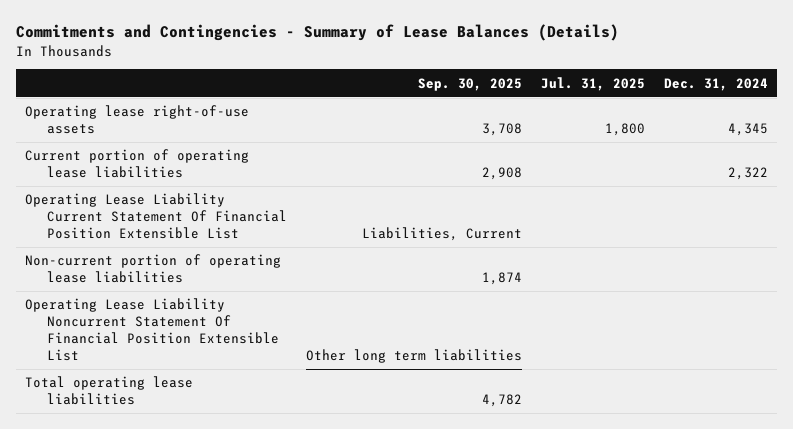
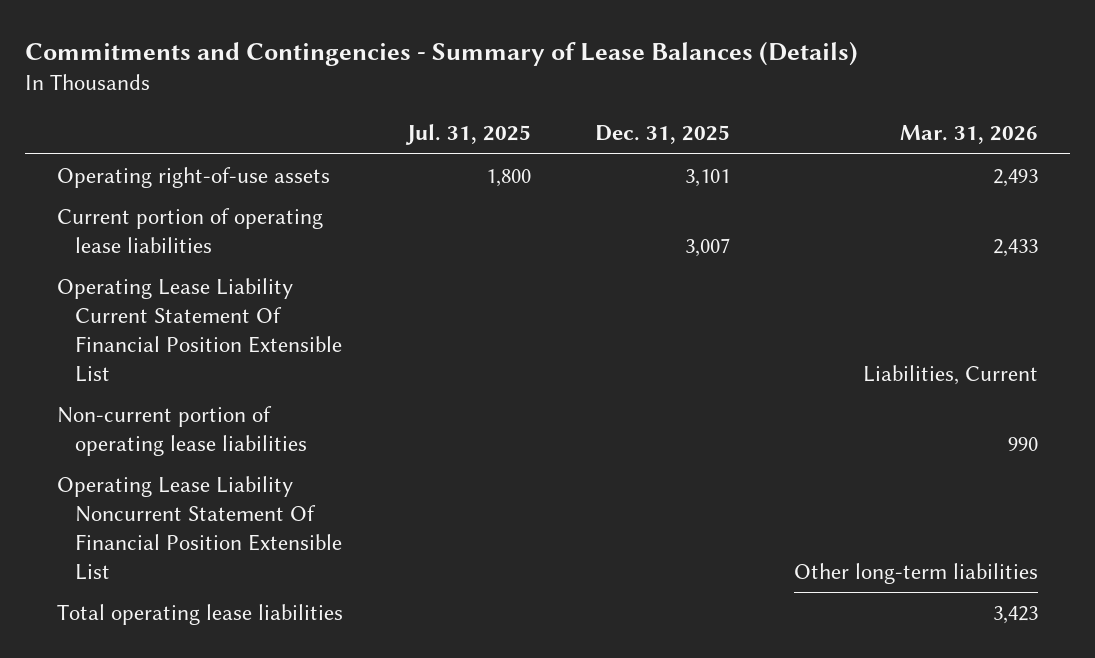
[417,77,522,91] Sep. 30, 2025 -> none
[663,77,768,91] Dec. 31, 2024 -> none
none -> [594,125,730,145] Dec. 31, 2025
none -> [899,125,1038,145] Mar. 31, 2026
[25,105,250,135] Operating lease right-of-use assets -> [57,166,331,188] Operating right-of-use assets

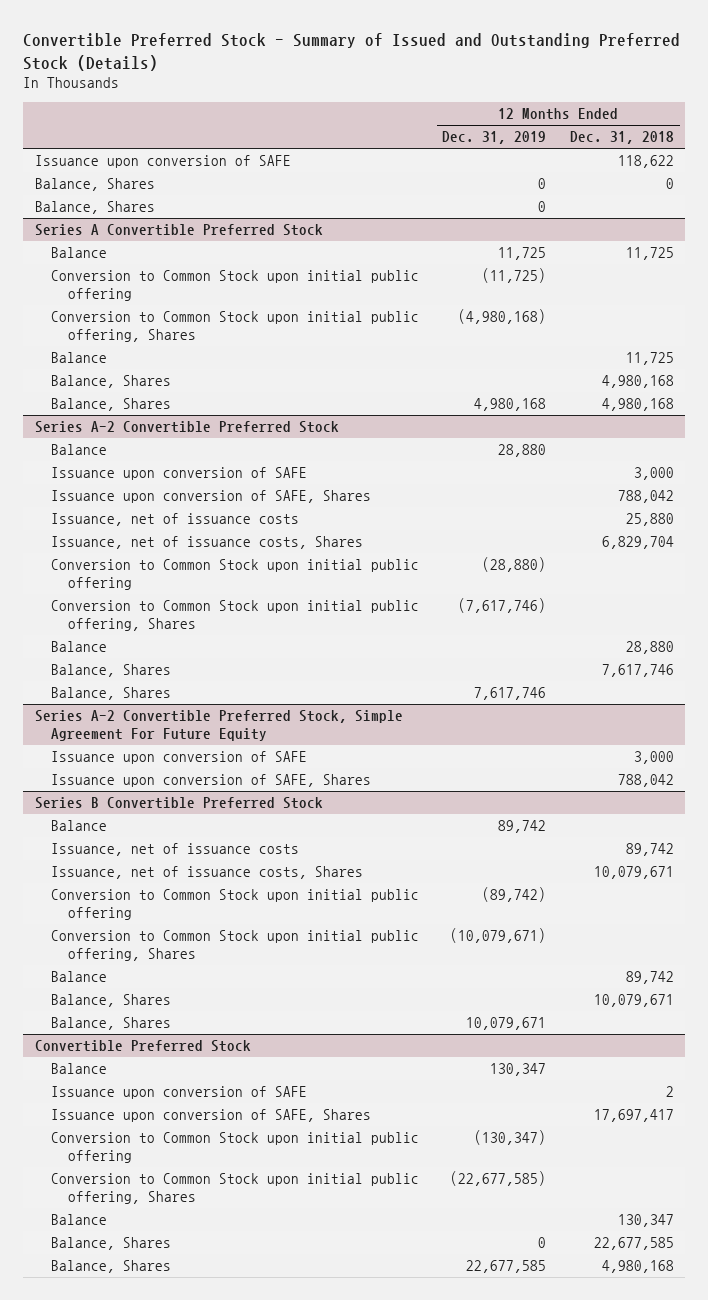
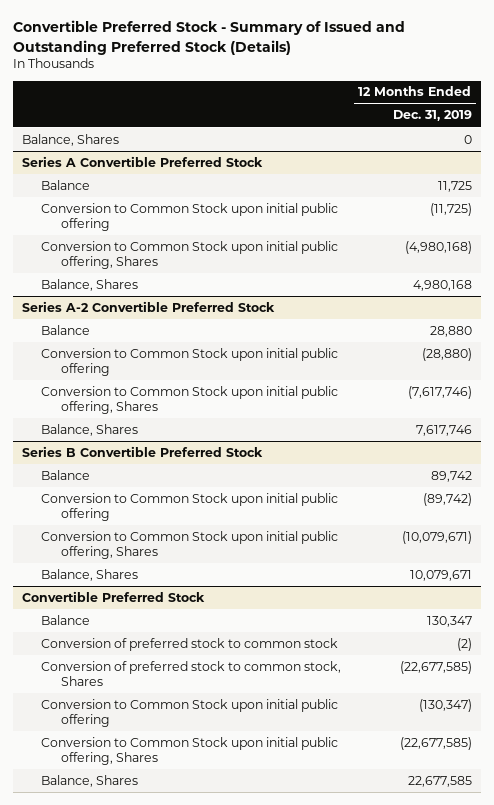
[569,131,674,145] Dec. 31, 2018 -> none
[34,155,291,169] Issuance upon conversion of SAFE -> none
[34,201,155,215] Balance, Shares -> none
[51,352,108,364] Balance -> none
[51,375,172,389] Balance, Shares -> none
[51,467,308,481] Issuance upon conversion of SAFE -> none
[51,490,372,504] Issuance upon conversion of SAFE, Shares -> none
[51,513,300,527] Issuance, net of issuance costs -> none
[51,536,364,550] Issuance, net of issuance costs, Shares -> none
[51,641,108,653] Balance -> none
[51,664,172,678] Balance, Shares -> none
[34,710,403,742] Series A-2 Convertible Preferred Stock, Simple Agreement For Future Equity -> none
[51,751,308,765] Issuance upon conversion of SAFE -> none
[51,774,372,788] Issuance upon conversion of SAFE, Shares -> none
[51,843,300,857] Issuance, net of issuance costs -> none
[51,866,364,880] Issuance, net of issuance costs, Shares -> none
[51,971,108,983] Balance -> none
[51,994,172,1008] Balance, Shares -> none
[51,1086,308,1100] Issuance upon conversion of SAFE -> none
[51,1109,372,1123] Issuance upon conversion of SAFE, Shares -> none
none -> [41,637,339,651] Conversion of preferred stock to common stock
none -> [41,660,342,687] Conversion of preferred stock to common stock, Shares
[51,1214,108,1226] Balance -> none
[51,1237,172,1251] Balance, Shares -> none

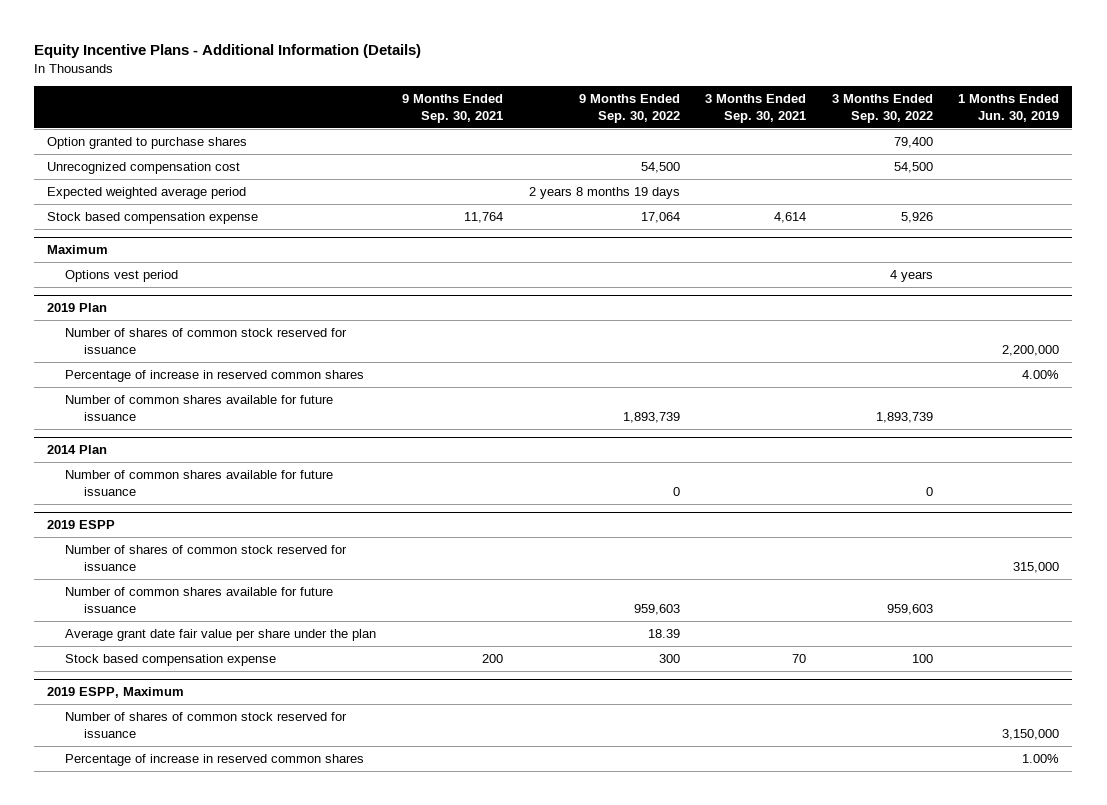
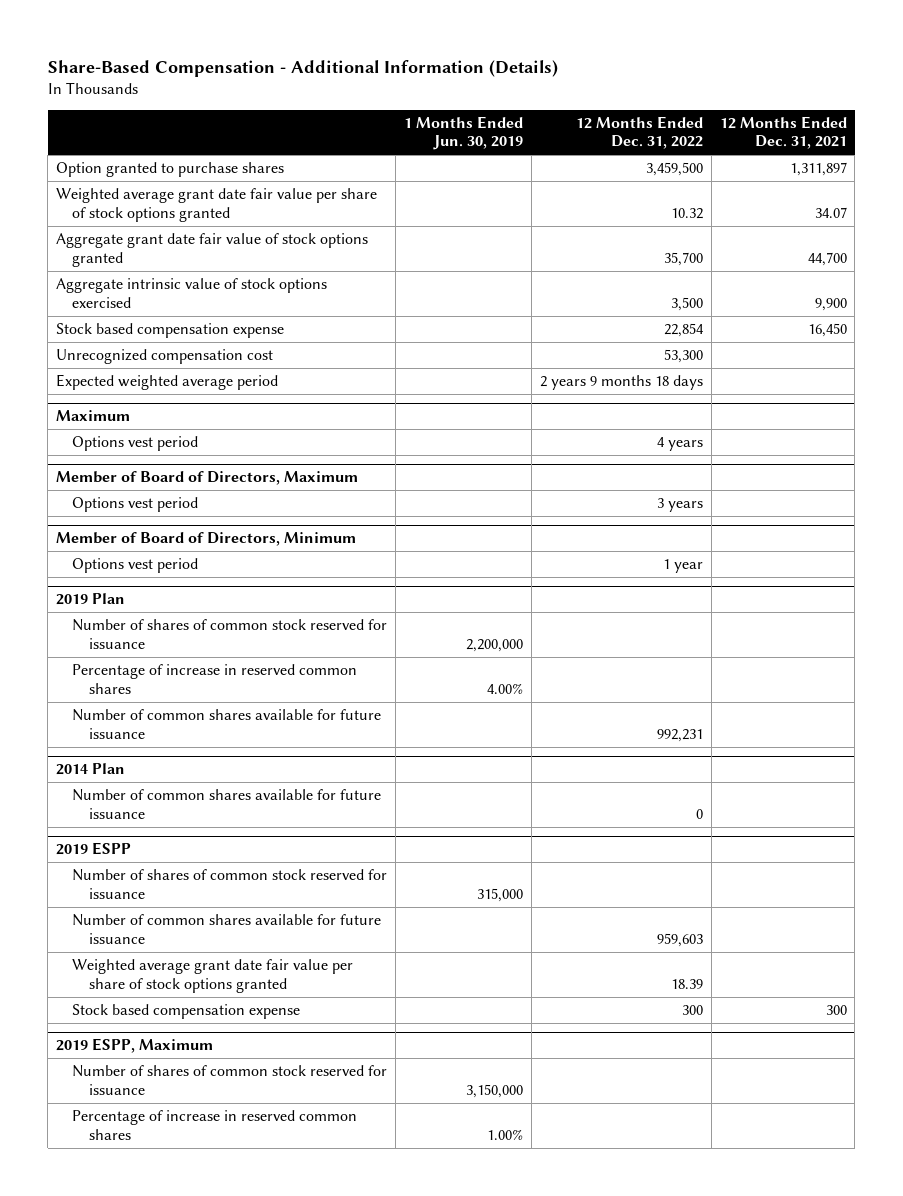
[34,43,422,58] Equity Incentive Plans - Additional Information (Details) -> [47,59,558,77] Share-Based Compensation - Additional Information (Details)
[402,93,504,123] 9 Months Ended Sep. 30, 2021 -> none
[578,93,680,123] 9 Months Ended Sep. 30, 2022 -> none
[705,93,807,123] 3 Months Ended Sep. 30, 2021 -> none
[831,93,933,123] 3 Months Ended Sep. 30, 2022 -> none
none -> [575,115,703,150] 12 Months Ended Dec. 31, 2022
none -> [719,115,847,150] 12 Months Ended Dec. 31, 2021
none -> [56,187,378,222] Weighted average grant date fair value per share of stock options granted
none -> [56,232,369,267] Aggregate grant date fair value of stock options granted
none -> [56,277,328,308] Aggregate intrinsic value of stock options exercised
[47,211,259,224] Stock based compensation expense -> [56,322,285,338] Stock based compensation expense
none -> [56,471,359,486] Member of Board of Directors, Maximum
none -> [72,496,199,512] Options vest period
none -> [56,532,357,547] Member of Board of Directors, Minimum
none -> [72,557,199,573] Options vest period
[65,628,377,641] Average grant date fair value per share under the plan -> [72,958,354,993] Weighted average grant date fair value per share of stock options granted

